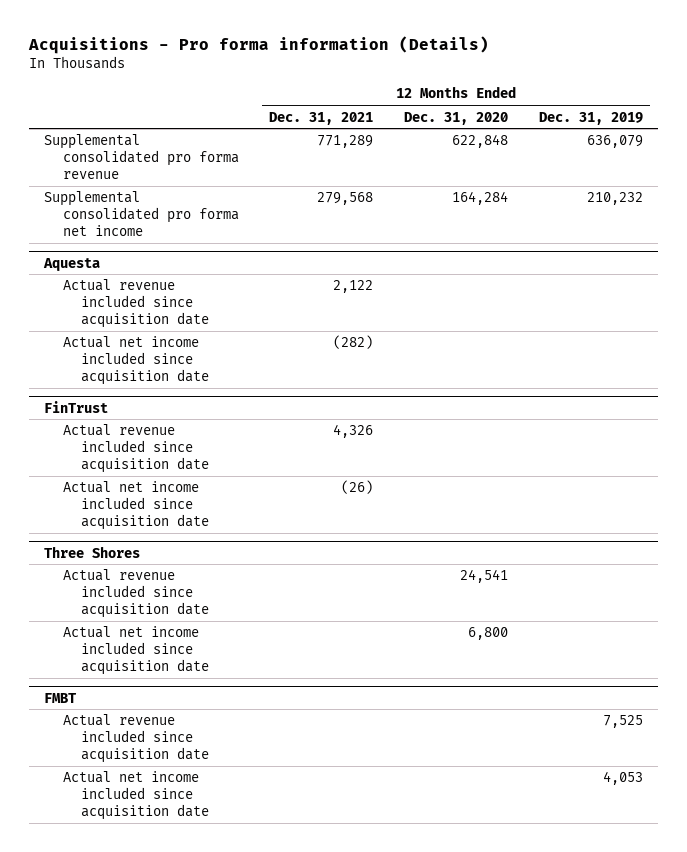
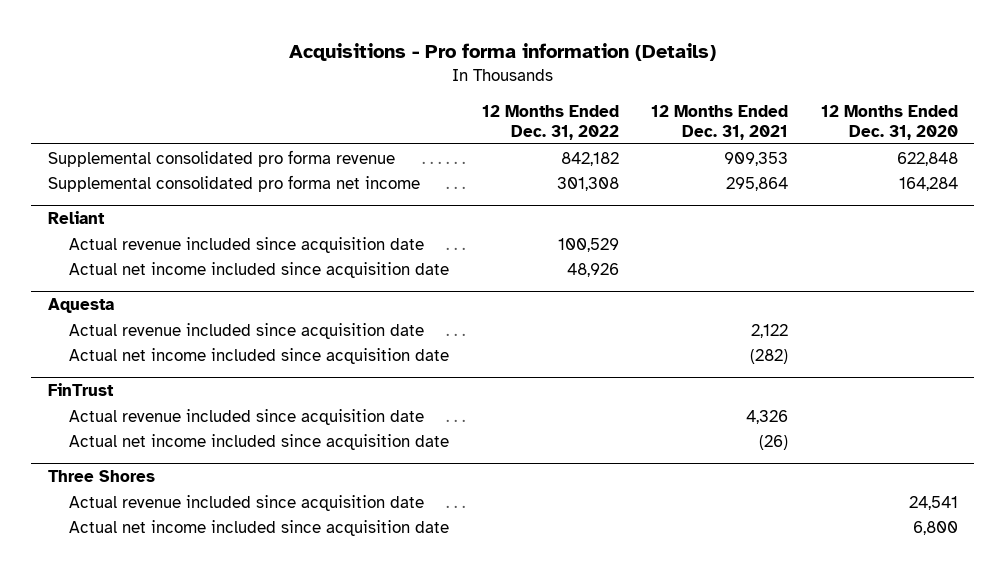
[538,111,643,125] Dec. 31, 2019 -> none
none -> [481,104,619,140] 12 Months Ended Dec. 31, 2022
[317,135,374,149] 771,289 -> [724,151,789,166] 909,353
[317,192,374,206] 279,568 -> [726,176,789,191] 295,864
none -> [47,210,105,224] Reliant
none -> [69,236,425,253] Actual revenue included since acquisition date
none -> [69,261,450,278] Actual net income included since acquisition date
[44,692,78,703] FMBT -> none
[62,714,210,763] Actual revenue included since acquisition date -> none
[62,771,210,820] Actual net income included since acquisition date -> none

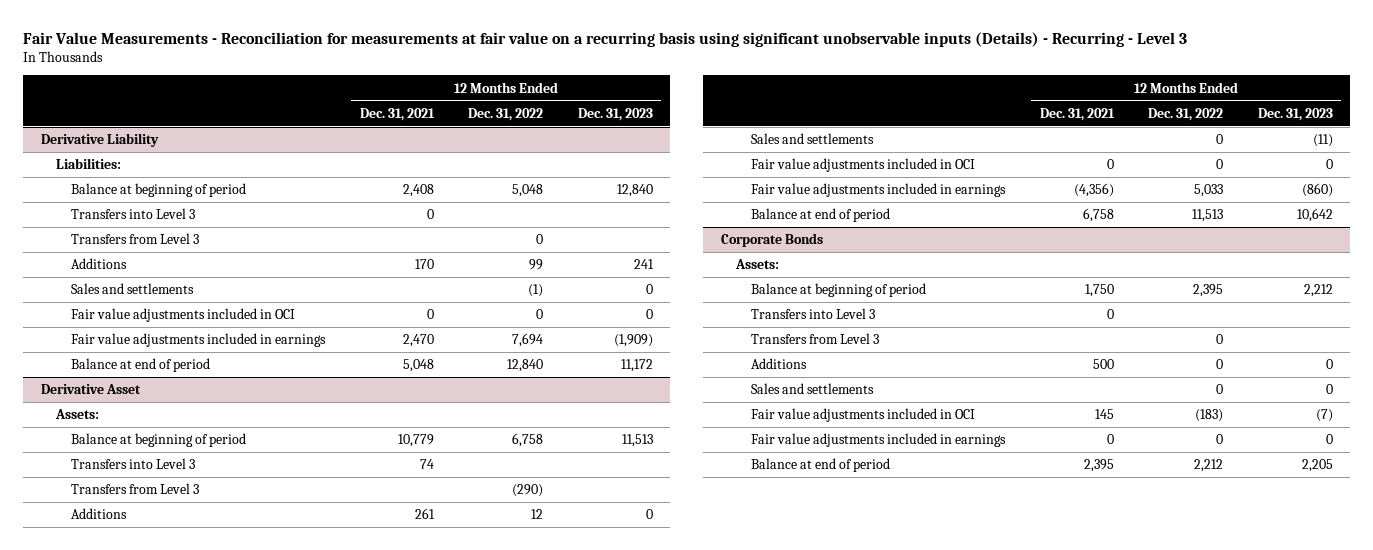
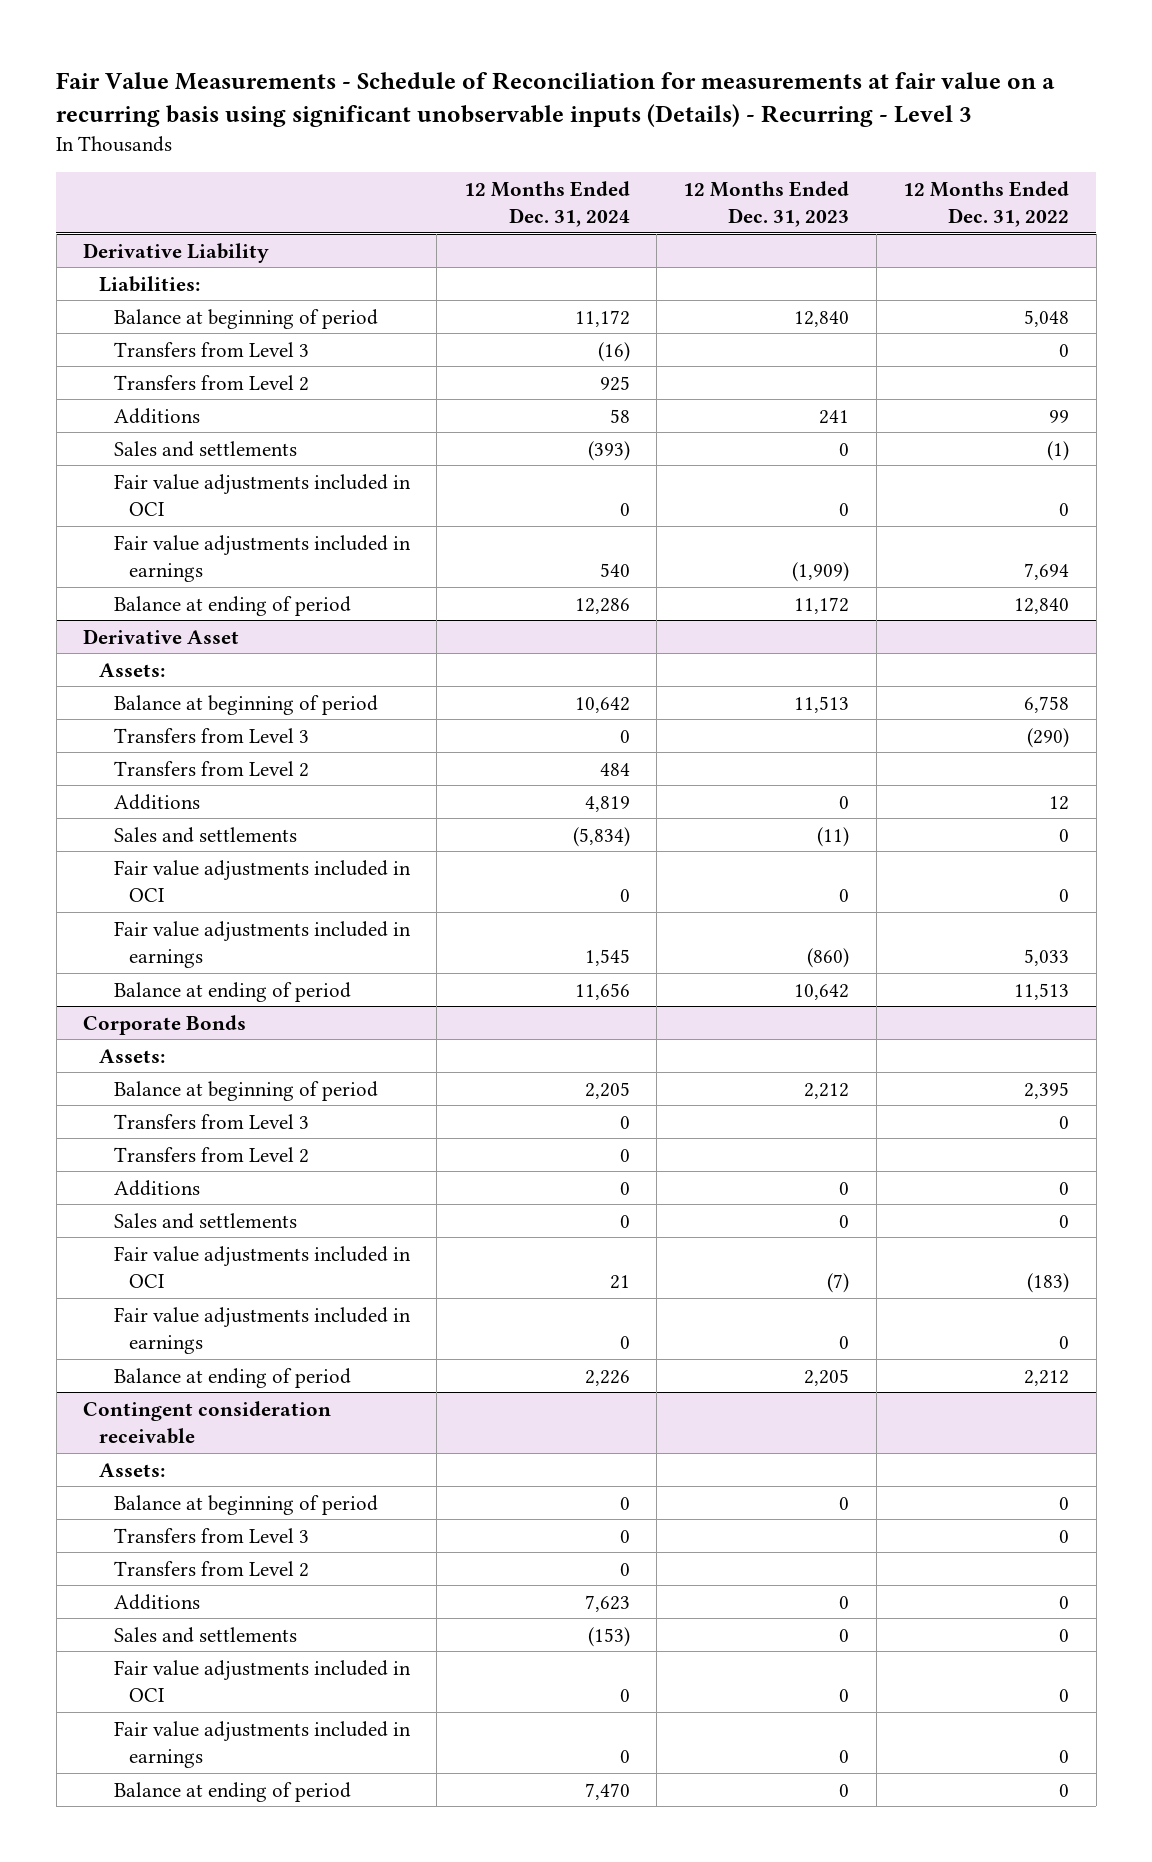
[23,32,1188,48] Fair Value Measurements - Reconciliation for measurements at fair value on a recurring basis using significant unobservable inputs (Details) - Recurring - Level 3 -> [56,72,1056,128] Fair Value Measurements - Schedule of Reconciliation for measurements at fair value on a recurring basis using significant unobservable inputs (Details) - Recurring - Level 3
[359,107,435,121] Dec. 31, 2021 -> none
none -> [463,180,630,227] 12 Months Ended Dec. 31, 2024
[71,208,196,220] Transfers into Level 3 -> none
none -> [113,374,309,391] Transfers from Level 2
[71,358,211,373] Balance at end of period -> [113,595,351,616] Balance at ending of period
[71,458,196,470] Transfers into Level 3 -> none
none -> [113,760,309,777] Transfers from Level 2
[751,208,891,223] Balance at end of period -> [113,981,351,1002] Balance at ending of period
[751,308,876,320] Transfers into Level 3 -> none
none -> [113,1146,309,1163] Transfers from Level 2
[751,458,891,473] Balance at end of period -> [113,1367,351,1388] Balance at ending of period
none -> [83,1400,332,1444] Contingent consideration receivable
none -> [98,1462,165,1477] Assets:
none -> [113,1494,378,1515] Balance at beginning of period
none -> [113,1527,309,1543] Transfers from Level 3
none -> [113,1560,309,1577] Transfers from Level 2
none -> [113,1593,200,1610] Additions
none -> [113,1626,297,1643] Sales and settlements
none -> [113,1659,411,1702] Fair value adjustments included in OCI
none -> [113,1720,411,1768] Fair value adjustments included in earnings
none -> [113,1781,351,1802] Balance at ending of period

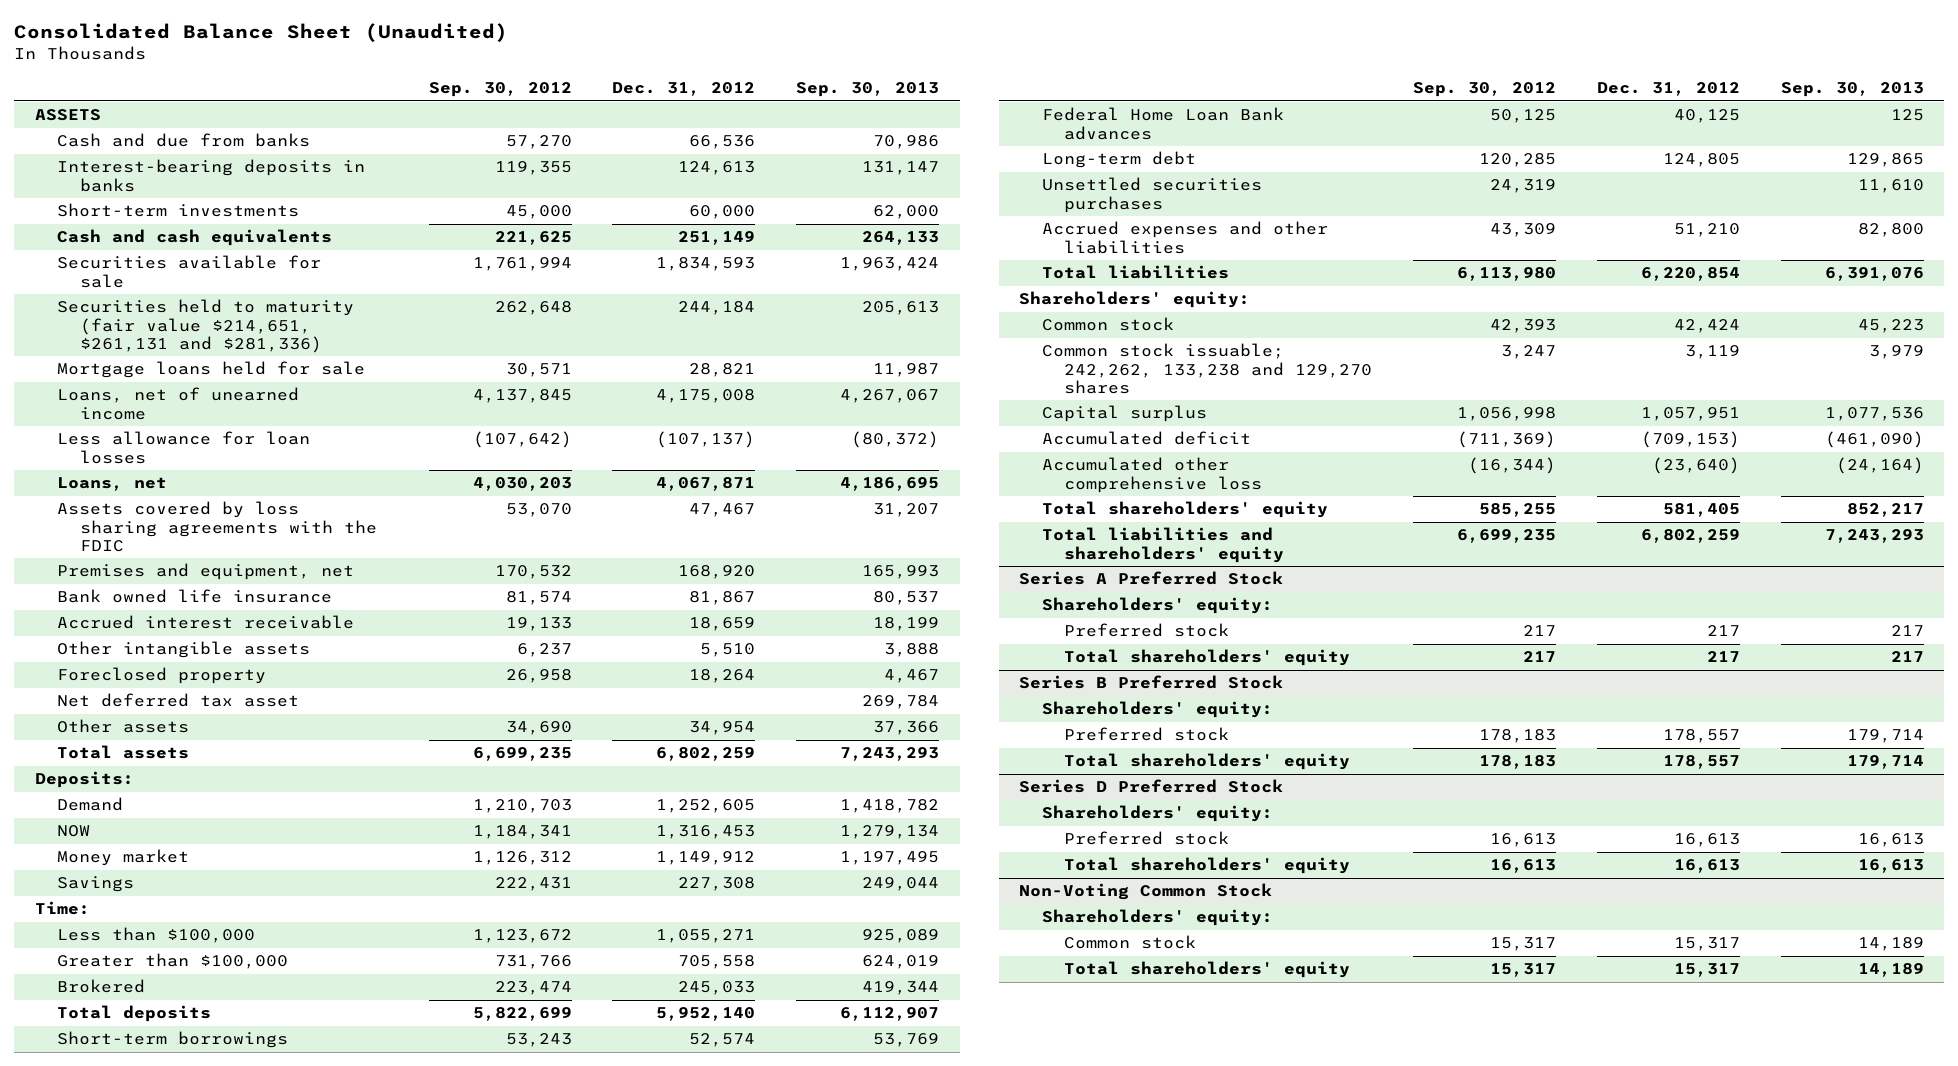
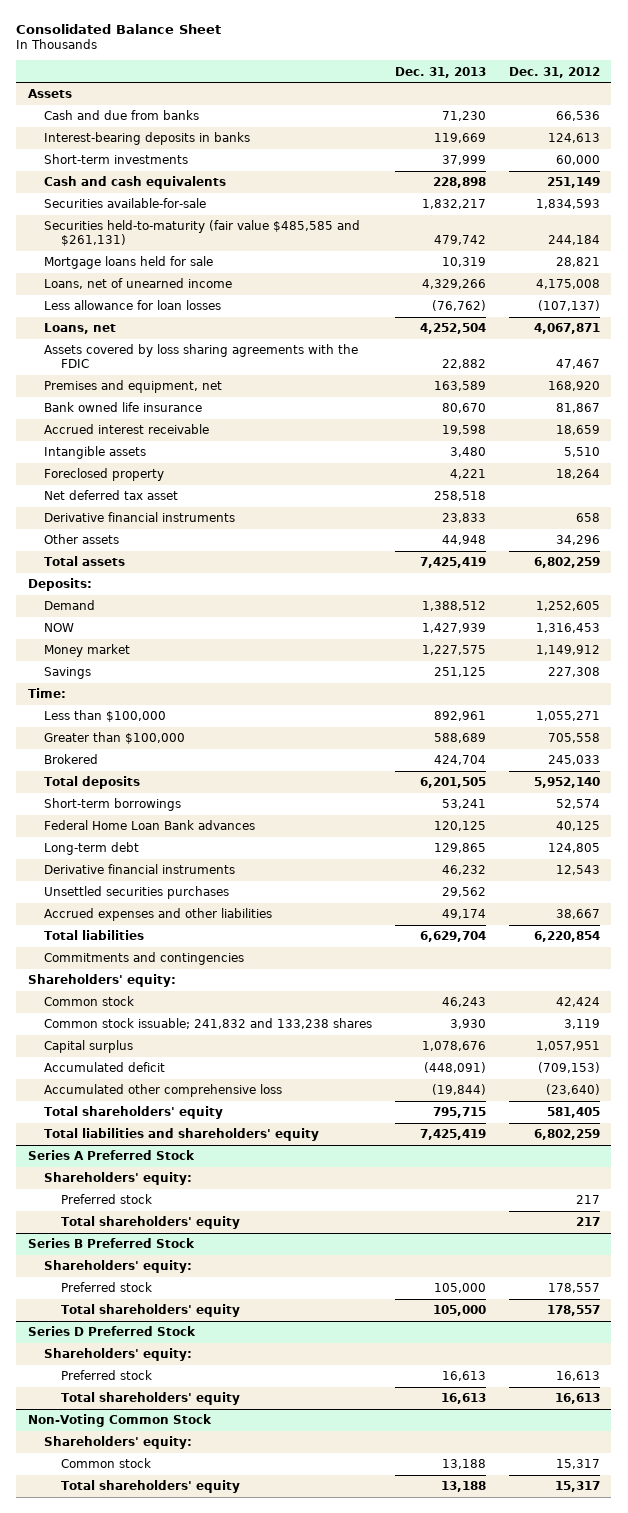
[14,23,509,43] Consolidated Balance Sheet (Unaudited) -> [16,23,222,34] Consolidated Balance Sheet
[428,82,572,98] Sep. 30, 2012 -> none
[796,82,940,98] Sep. 30, 2013 -> none
none -> [394,66,486,78] Dec. 31, 2013
[34,109,101,122] ASSETS -> [27,89,72,99] Assets
[57,255,322,288] Securities available for sale -> [44,198,207,209] Securities available-for-sale
[57,299,355,353] Securities held to maturity (fair value $214,651, $261,131 and $281,336) -> [44,220,361,247] Securities held-to-maturity (fair value $485,585 and $261,131)
[57,641,311,659] Other intangible assets -> [44,446,147,460] Intangible assets
none -> [44,512,236,523] Derivative financial instruments
[689,721,756,736] 34,954 -> [555,535,600,546] 34,296
none -> [44,864,236,875] Derivative financial instruments
[1673,223,1740,238] 51,210 -> [555,909,600,920] 38,667
none -> [44,952,245,966] Commitments and contingencies
[1041,343,1373,394] Common stock issuable; 242,262, 133,238 and 129,270 shares -> [44,1018,373,1030] Common stock issuable; 241,832 and 133,238 shares

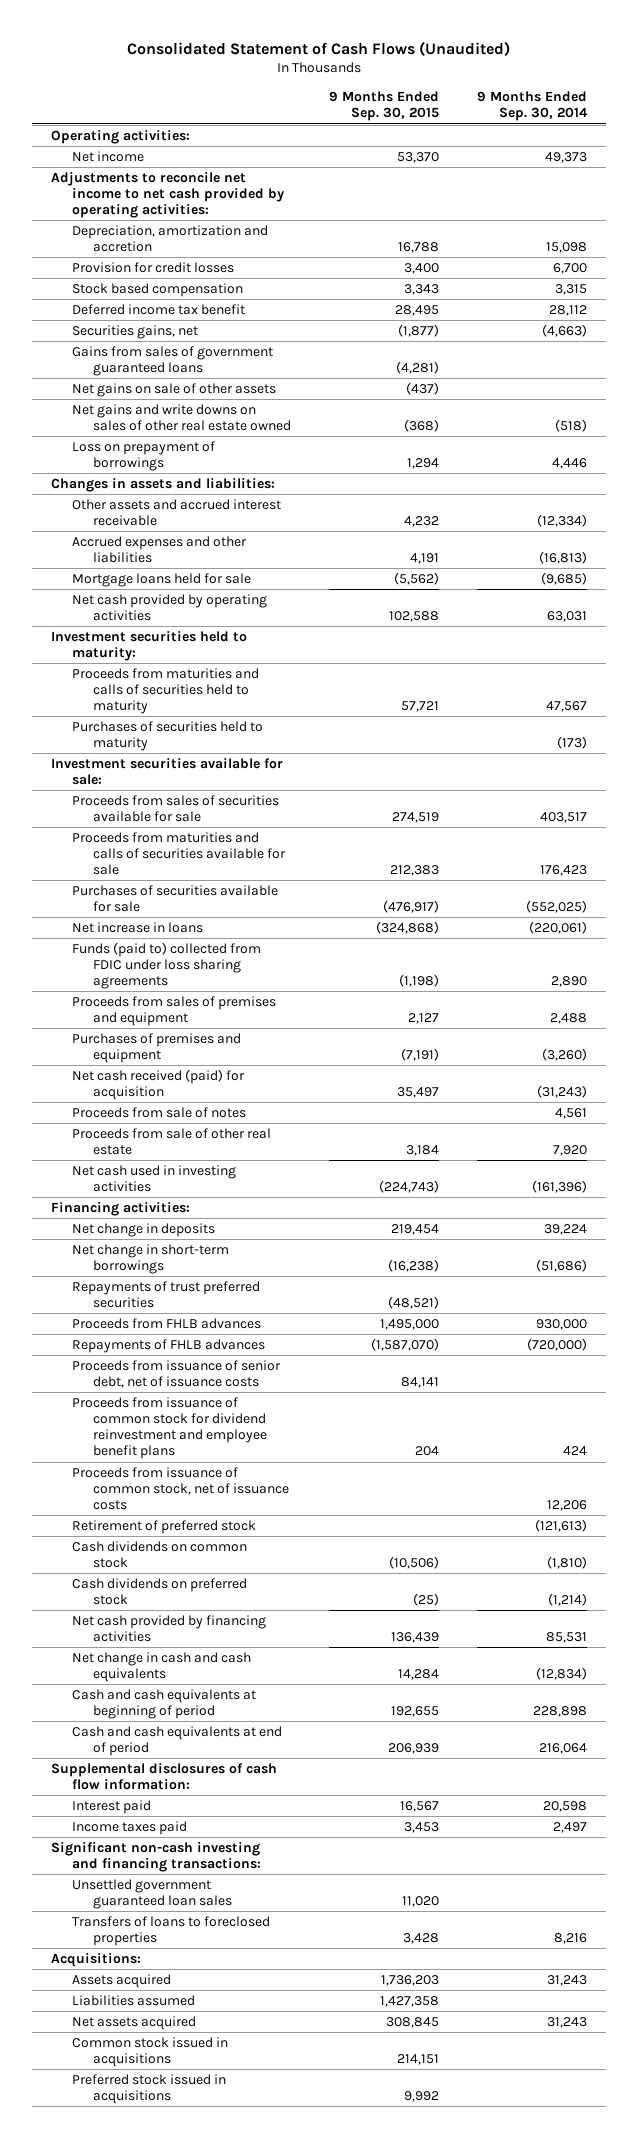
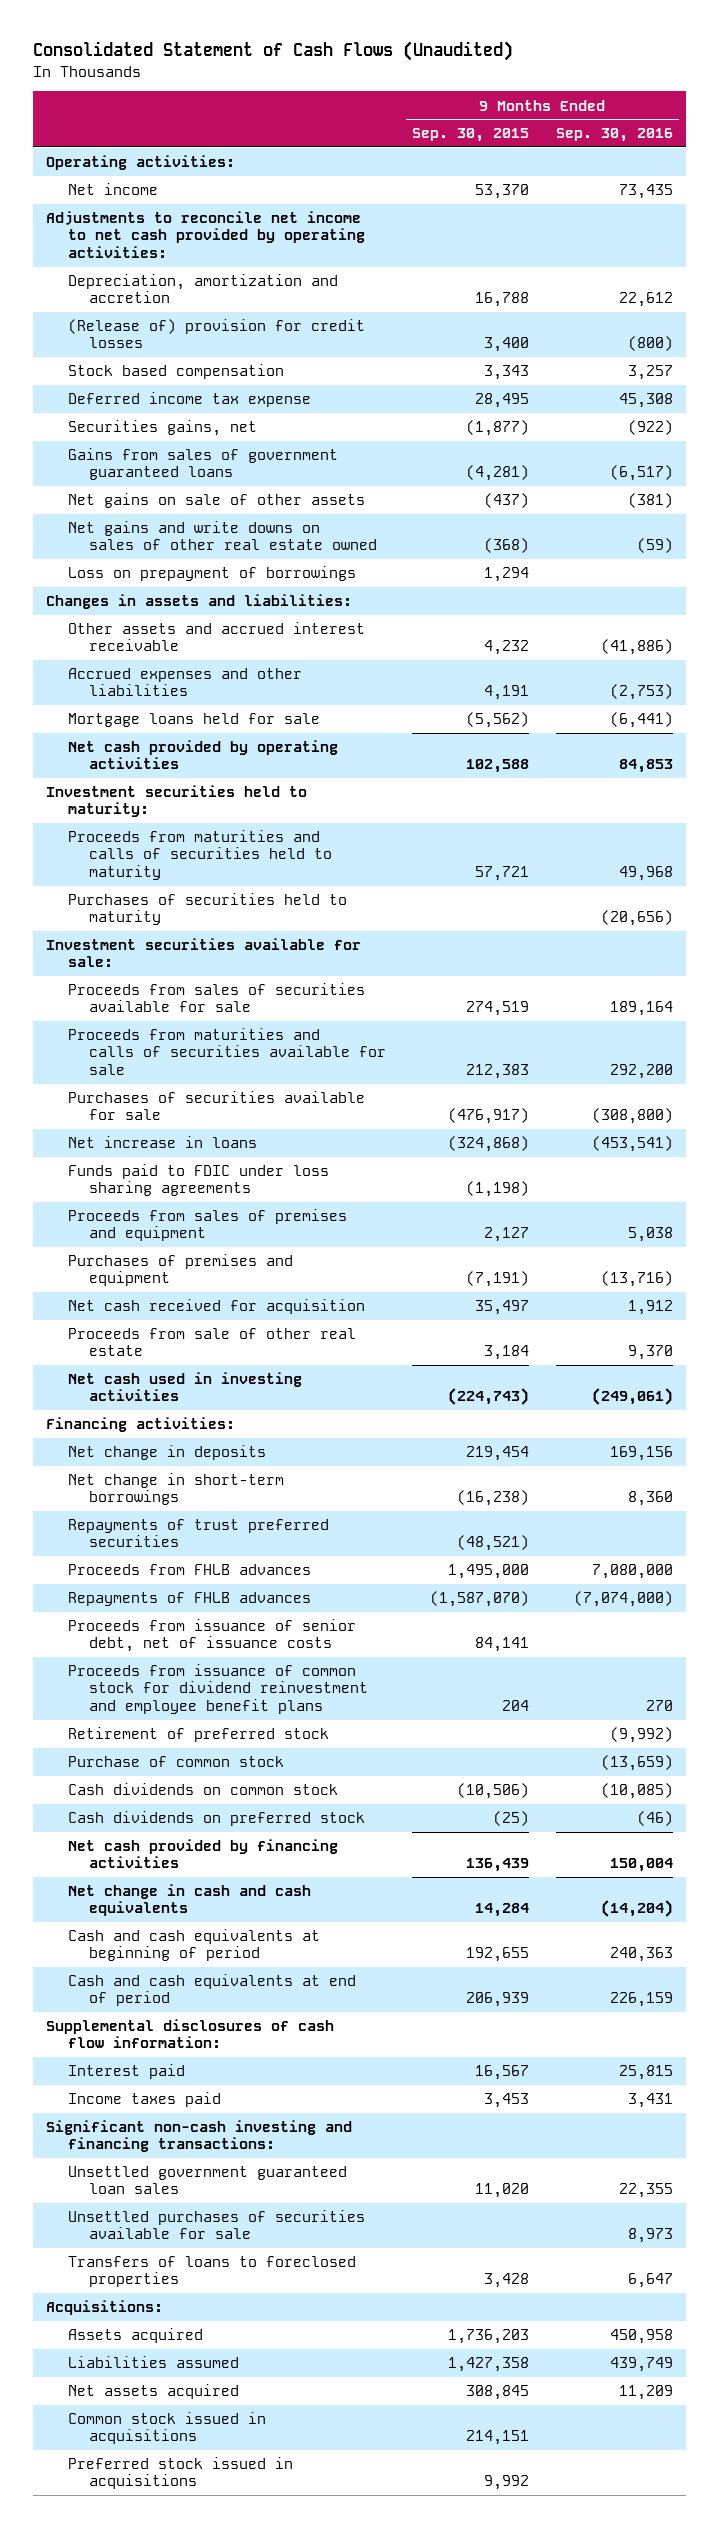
[477,91,589,122] 9 Months Ended Sep. 30, 2014 -> none
none -> [555,128,673,143] Sep. 30, 2016
[72,261,235,273] Provision for credit losses -> [67,319,365,349] (Release of) provision for credit losses
[72,303,246,315] Deferred income tax benefit -> [67,392,311,408] Deferred income tax expense
[72,941,262,990] Funds (paid to) collected from FDIC under loss sharing agreements -> [67,1164,329,1197] Funds paid to FDIC under loss sharing agreements
[72,1106,247,1118] Proceeds from sale of notes -> none
[72,1068,246,1101] Net cash received (paid) for acquisition -> [67,1299,365,1315] Net cash received for acquisition
[72,1466,290,1511] Proceeds from issuance of common stock, net of issuance costs -> none
none -> [67,1756,284,1768] Purchase of common stock
none -> [67,2210,365,2240] Unsettled purchases of securities available for sale

